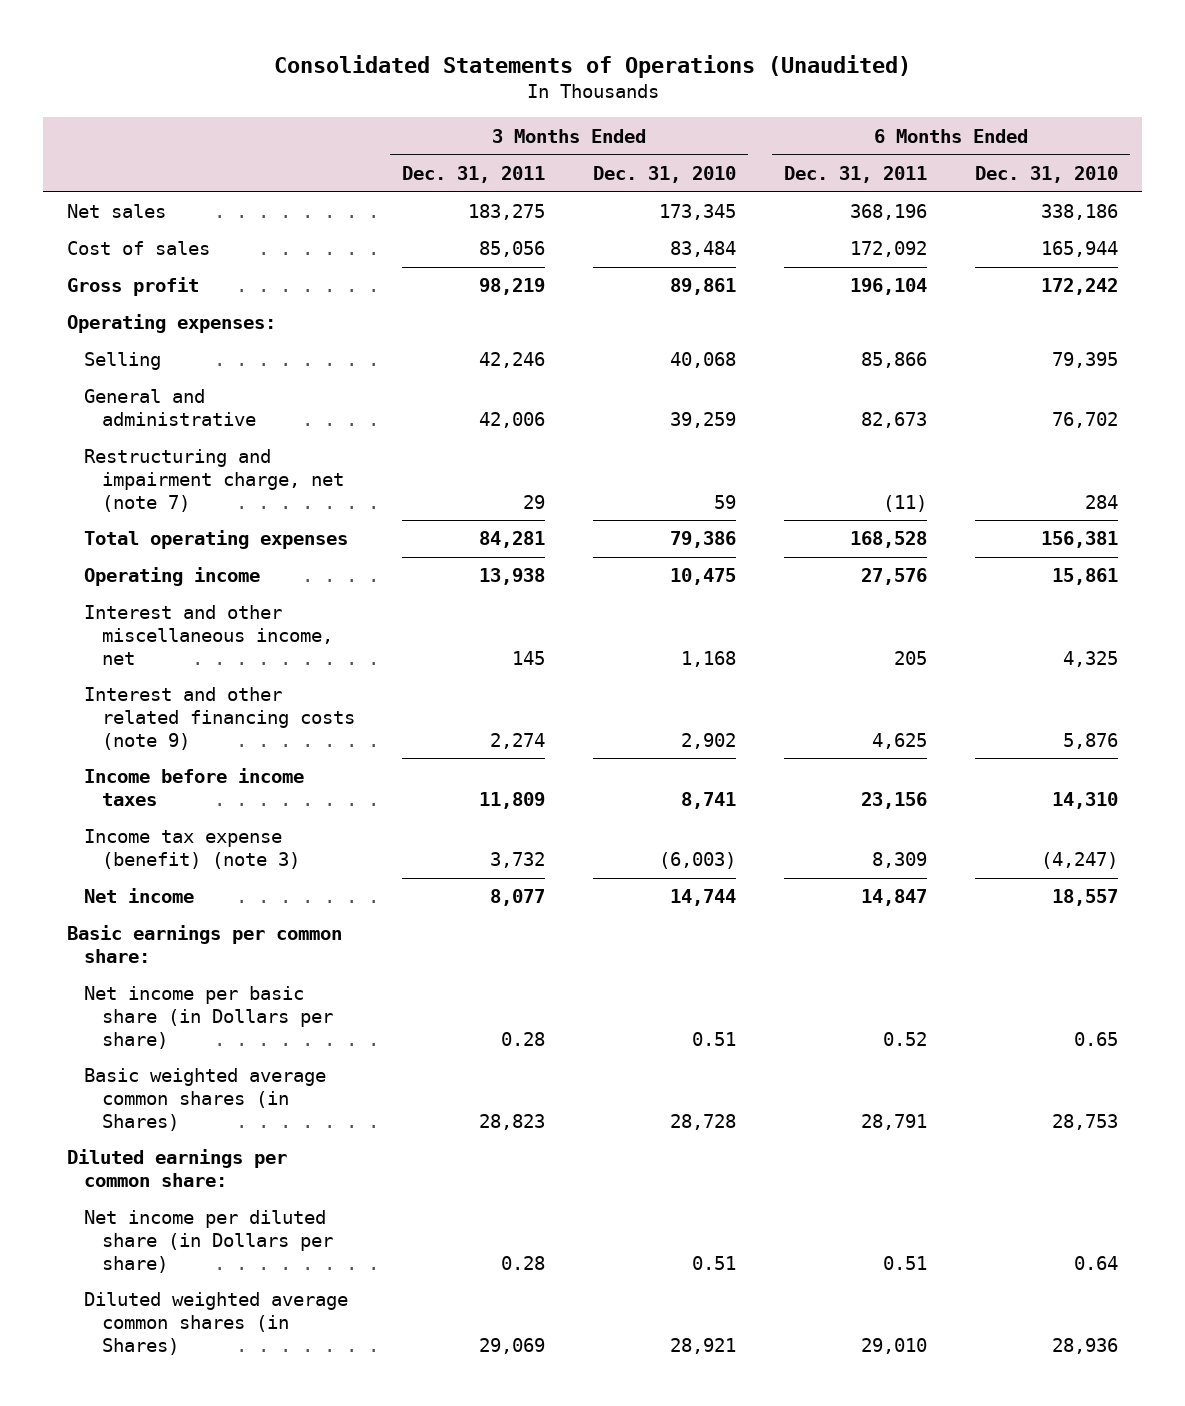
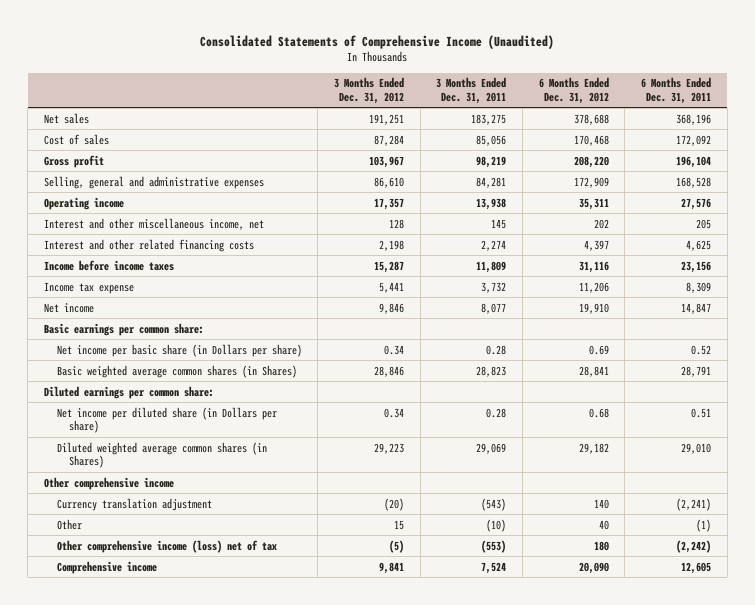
[273,54,911,78] Consolidated Statements of Operations (Unaudited) -> [200,34,555,49] Consolidated Statements of Comprehensive Income (Unaudited)
[593,166,737,184] Dec. 31, 2010 -> none
[974,166,1118,184] Dec. 31, 2010 -> none
none -> [333,77,404,104] 3 Months Ended Dec. 31, 2012
none -> [538,77,609,104] 6 Months Ended Dec. 31, 2012
[67,314,277,334] Operating expenses: -> none
[84,352,162,371] Selling -> none
[84,389,256,427] General and administrative -> none
[84,449,344,512] Restructuring and impairment charge, net (note 7) -> none
[84,530,349,550] Total operating expenses -> [44,175,265,189] Selling, general and administrative expenses
[84,687,355,750] Interest and other related financing costs (note 9) -> [44,238,255,252] Interest and other related financing costs
[84,829,300,870] Income tax expense (benefit) (note 3) -> [44,281,135,294] Income tax expense
none -> [44,476,175,490] Other comprehensive income
none -> [56,497,212,511] Currency translation adjustment
none -> [56,518,82,530] Other
none -> [56,539,277,553] Other comprehensive income (loss) net of tax
none -> [56,560,157,574] Comprehensive income

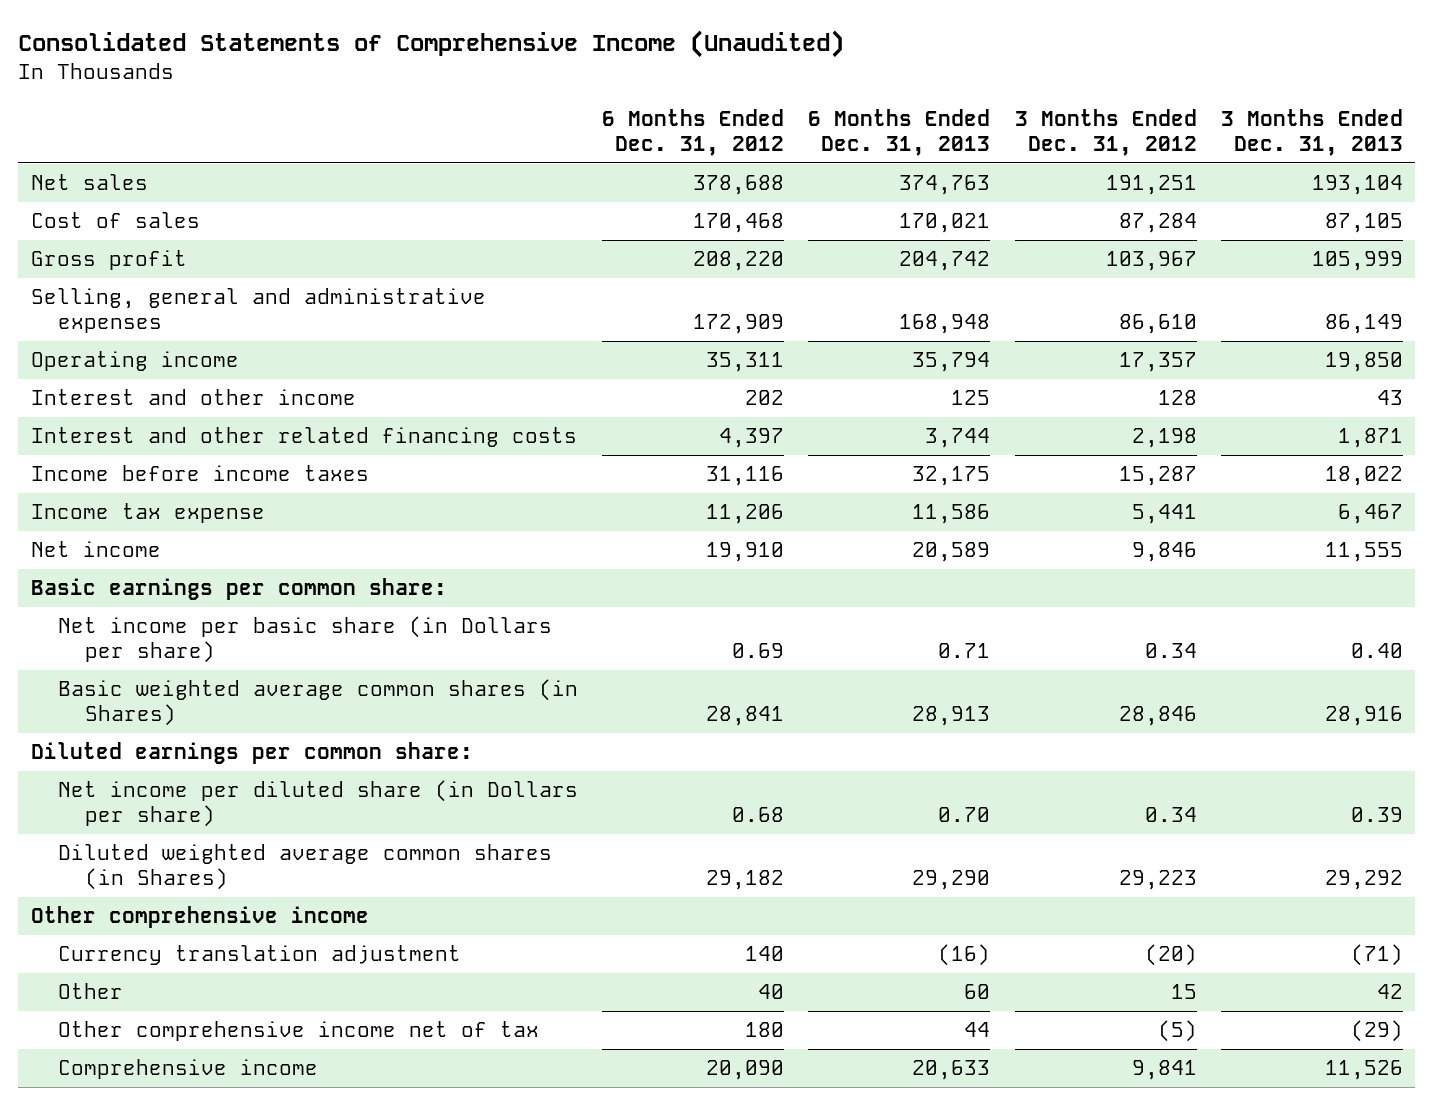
[436,77,507,104] 3 Months Ended Dec. 31, 2011 -> none
[640,77,711,104] 6 Months Ended Dec. 31, 2011 -> none
none -> [808,108,991,157] 6 Months Ended Dec. 31, 2013
none -> [1221,108,1404,157] 3 Months Ended Dec. 31, 2013
[44,217,265,230] Interest and other miscellaneous income, net -> [30,389,356,406] Interest and other income
[56,539,277,553] Other comprehensive income (loss) net of tax -> [57,1021,539,1042] Other comprehensive income net of tax

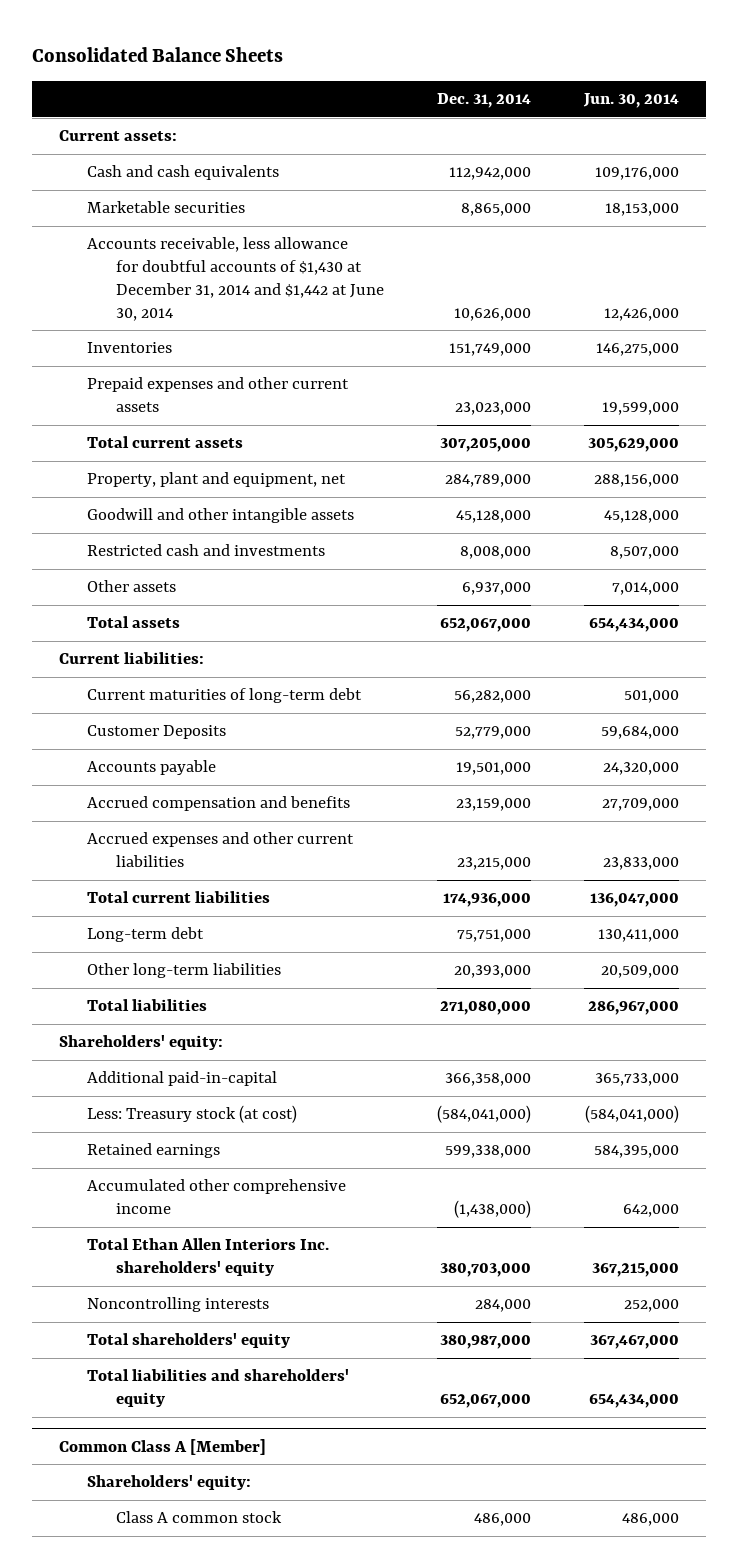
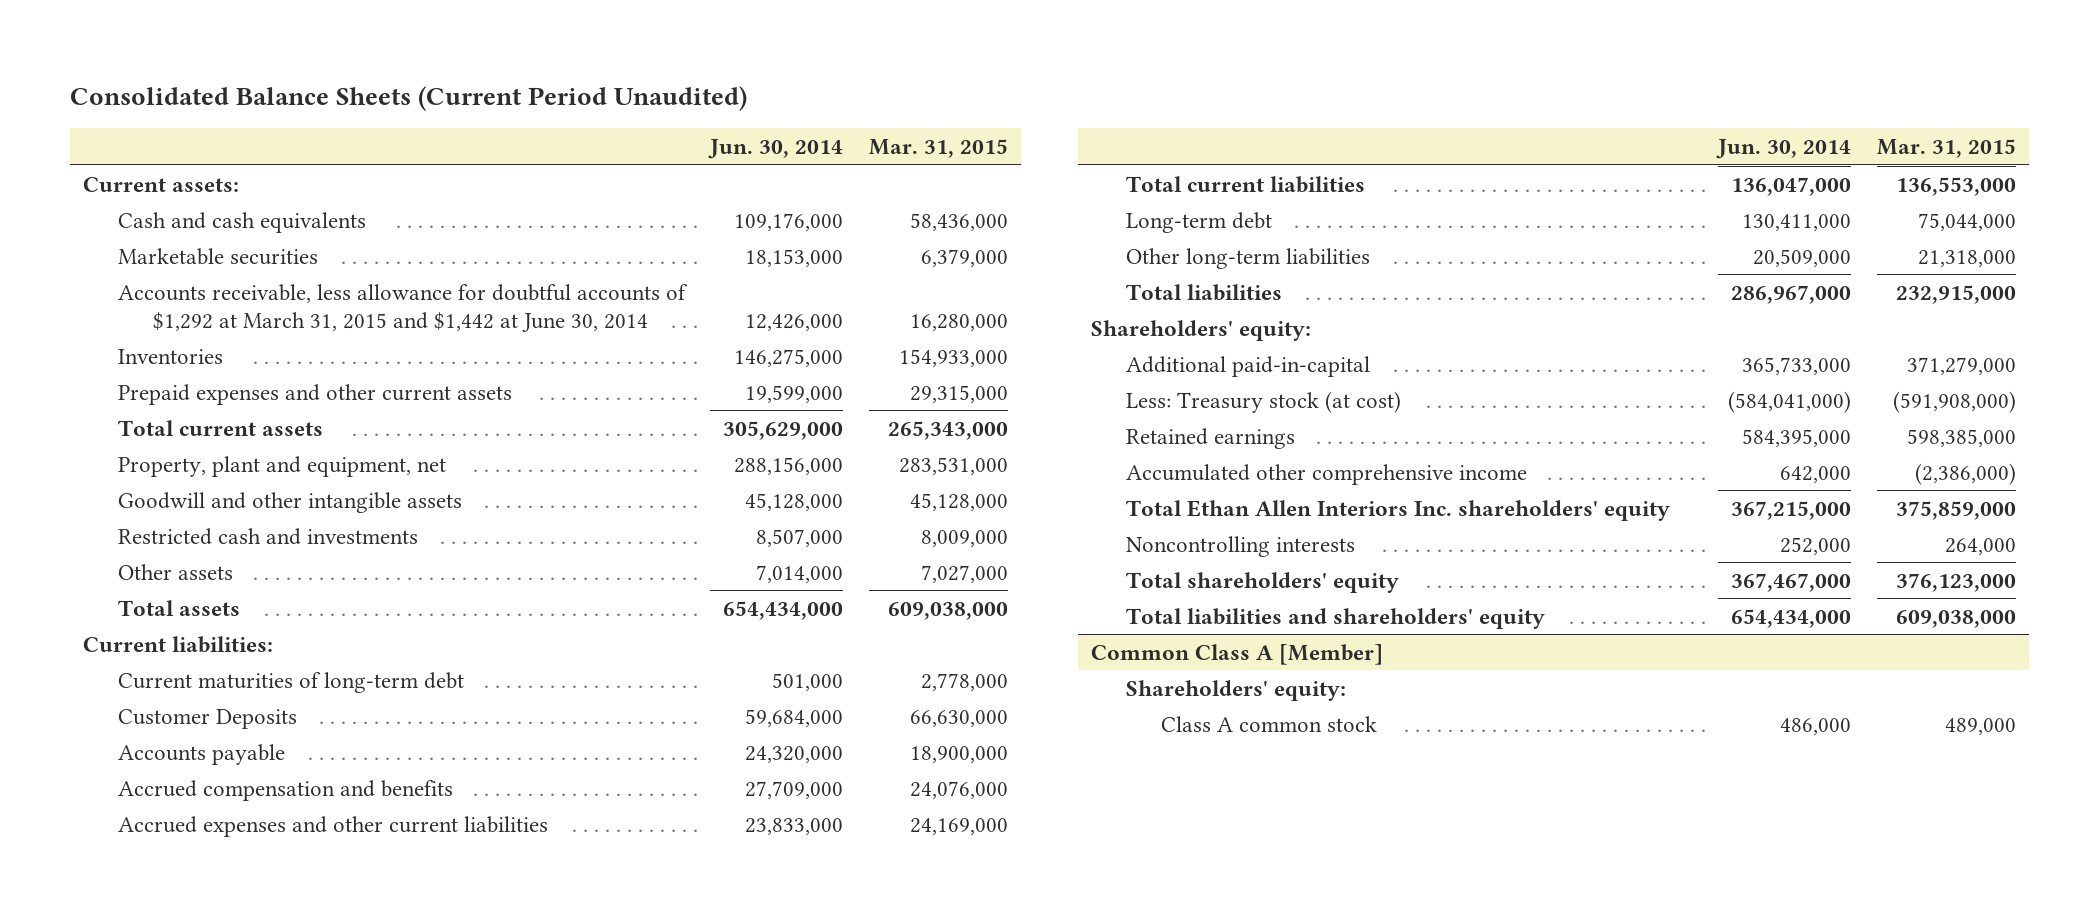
[32,46,284,62] Consolidated Balance Sheets -> [69,86,747,112] Consolidated Balance Sheets (Current Period Unaudited)
[437,93,532,109] Dec. 31, 2014 -> none
none -> [868,138,1008,158] Mar. 31, 2015
[87,237,385,321] Accounts receivable, less allowance for doubtful accounts of $1,430 at December 31, 2014 and $1,442 at June 30, 2014 -> [117,283,688,332] Accounts receivable, less allowance for doubtful accounts of $1,292 at March 31, 2015 and $1,442 at June 30, 2014

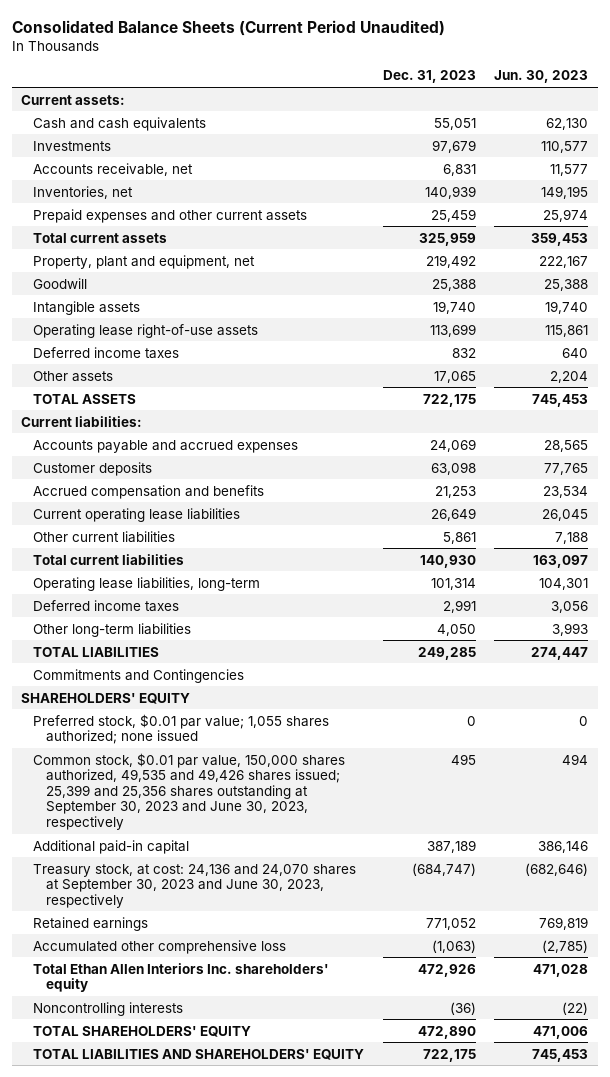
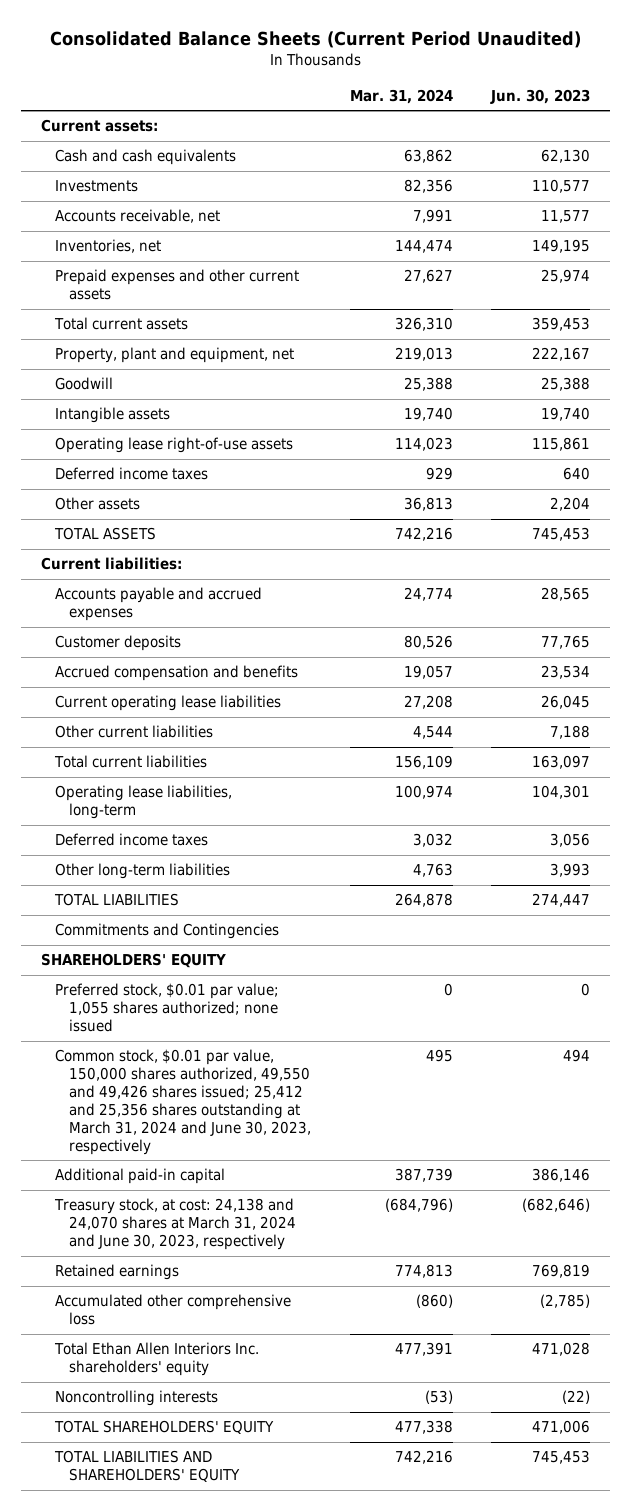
[382,70,476,84] Dec. 31, 2023 -> none
none -> [349,89,453,105] Mar. 31, 2024
[33,752,346,830] Common stock, $0.01 par value, 150,000 shares authorized, 49,535 and 49,426 shares issued; 25,399 and 25,356 shares outstanding at September 30, 2023 and June 30, 2023, respectively -> [54,1049,312,1155] Common stock, $0.01 par value, 150,000 shares authorized, 49,550 and 49,426 shares issued; 25,412 and 25,356 shares outstanding at March 31, 2024 and June 30, 2023, respectively
[33,863,357,908] Treasury stock, at cost: 24,136 and 24,070 shares at September 30, 2023 and June 30, 2023, respectively -> [53,1198,297,1251] Treasury stock, at cost: 24,138 and 24,070 shares at March 31, 2024 and June 30, 2023, respectively

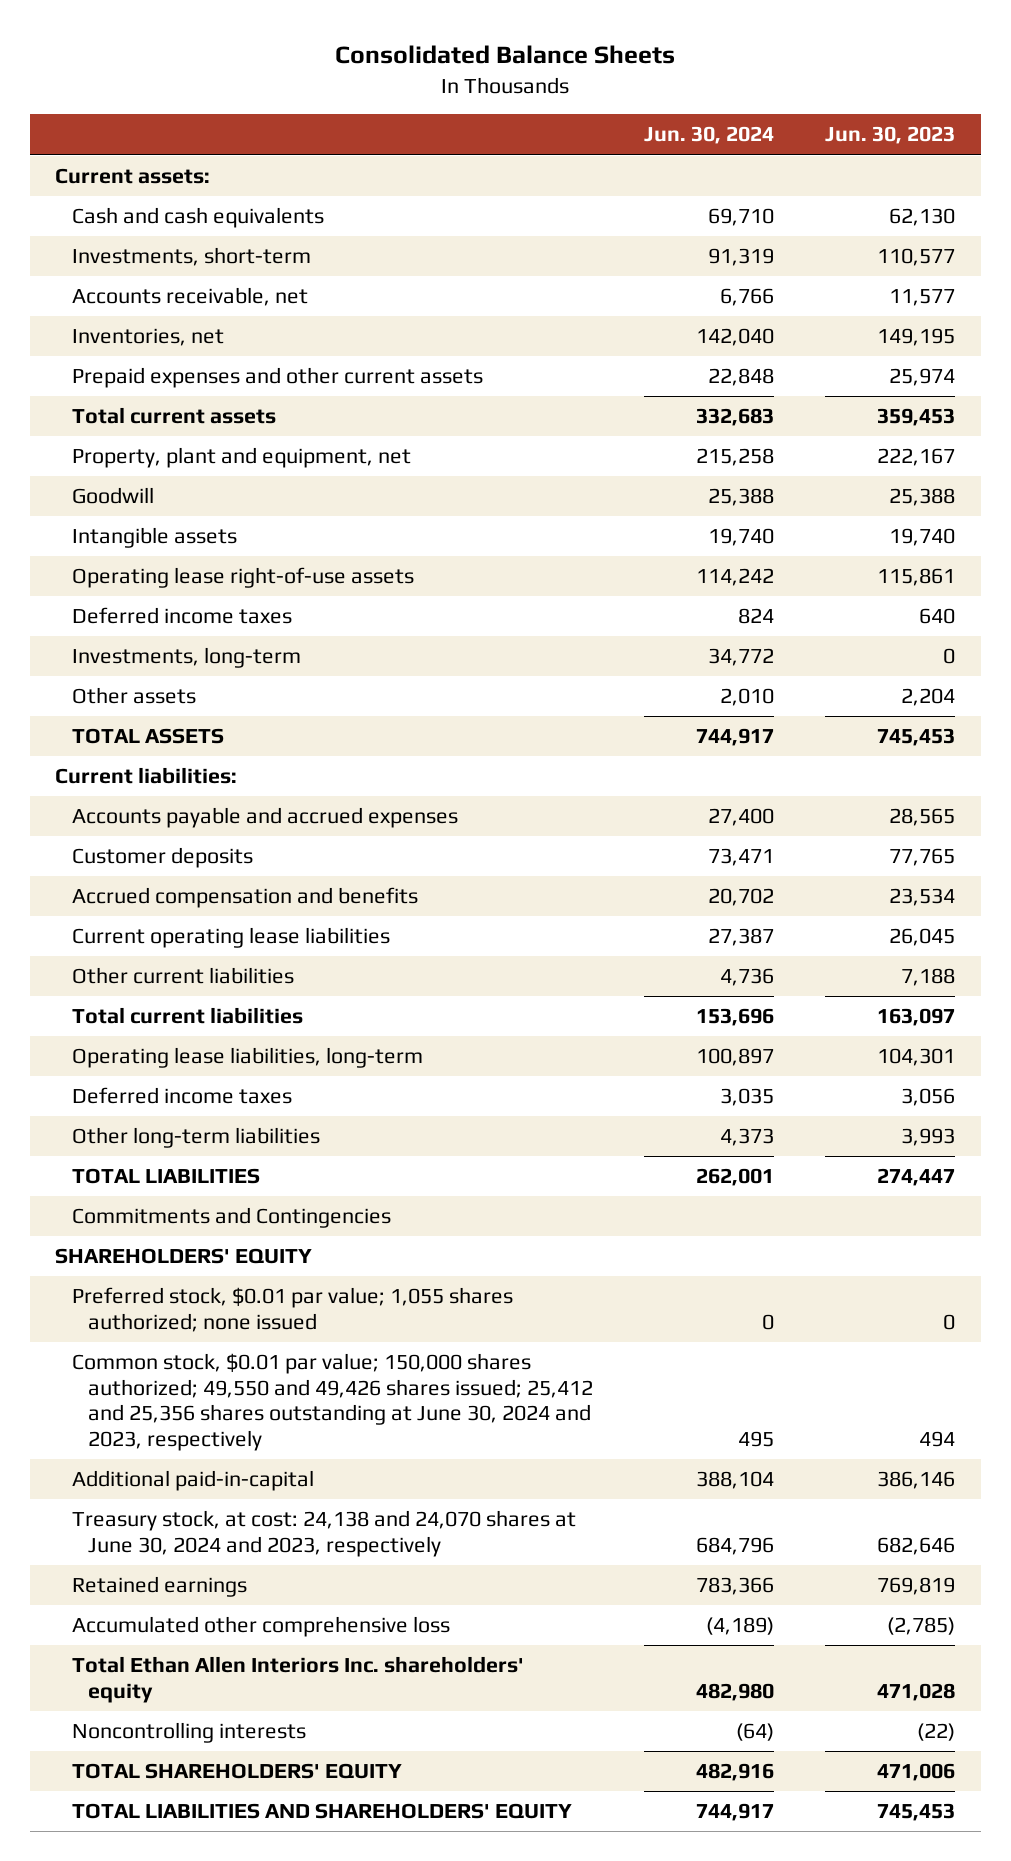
[49,30,581,48] Consolidated Balance Sheets (Current Period Unaudited) -> [335,45,676,65] Consolidated Balance Sheets
[349,89,453,105] Mar. 31, 2024 -> none
none -> [644,126,775,145] Jun. 30, 2024
[54,180,138,193] Investments -> [71,247,311,267] Investments, short-term
none -> [71,647,301,669] Investments, long-term
[54,1049,312,1155] Common stock, $0.01 par value, 150,000 shares authorized, 49,550 and 49,426 shares issued; 25,412 and 25,356 shares outstanding at March 31, 2024 and June 30, 2023, respectively -> [71,1353,594,1451] Common stock, $0.01 par value; 150,000 shares authorized; 49,550 and 49,426 shares issued; 25,412 and 25,356 shares outstanding at June 30, 2024 and 2023, respectively
[54,1168,225,1185] Additional paid-in capital -> [71,1470,314,1492] Additional paid-in-capital
[53,1198,297,1251] Treasury stock, at cost: 24,138 and 24,070 shares at March 31, 2024 and June 30, 2023, respectively -> [71,1510,576,1557] Treasury stock, at cost: 24,138 and 24,070 shares at June 30, 2024 and 2023, respectively
[522,1198,591,1213] (682,646) -> [877,1536,956,1555] 682,646

